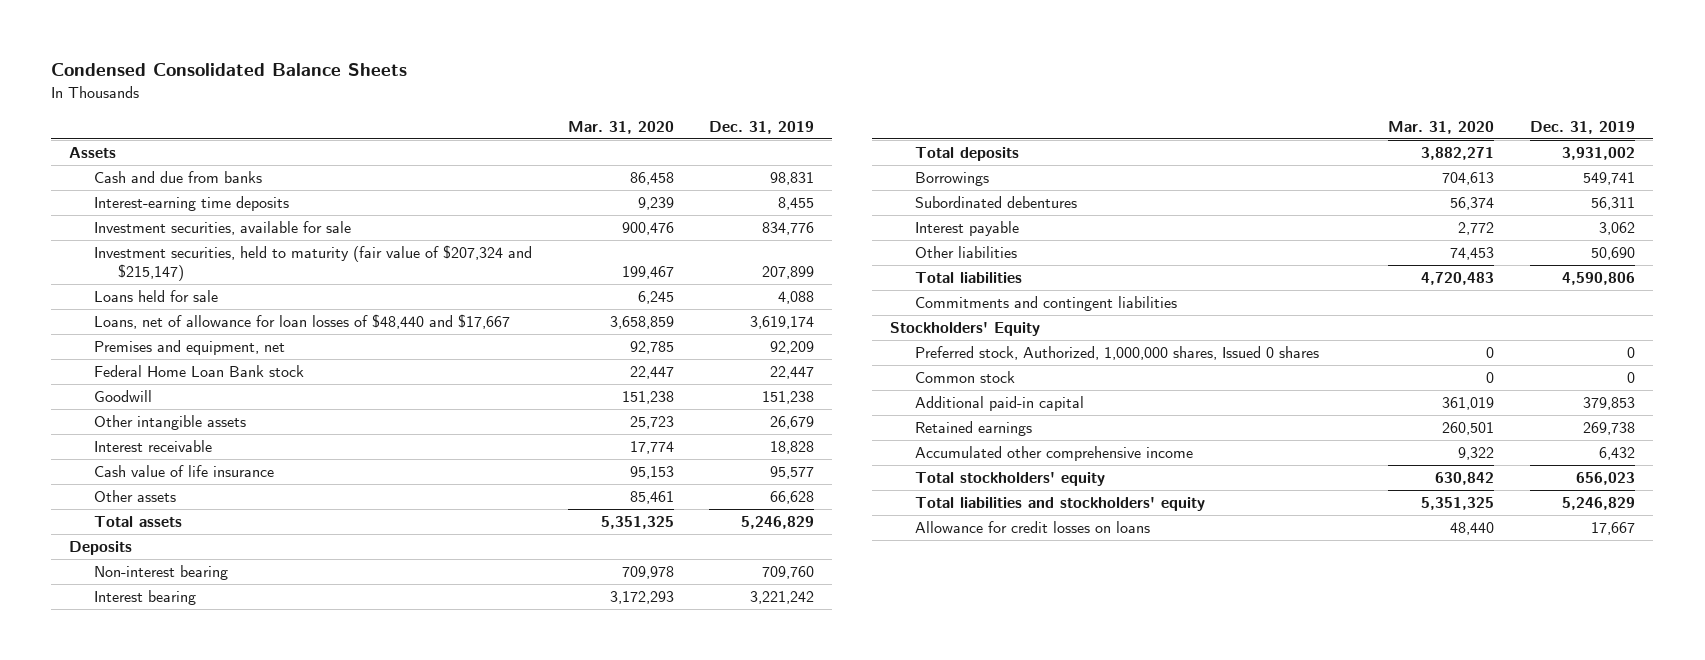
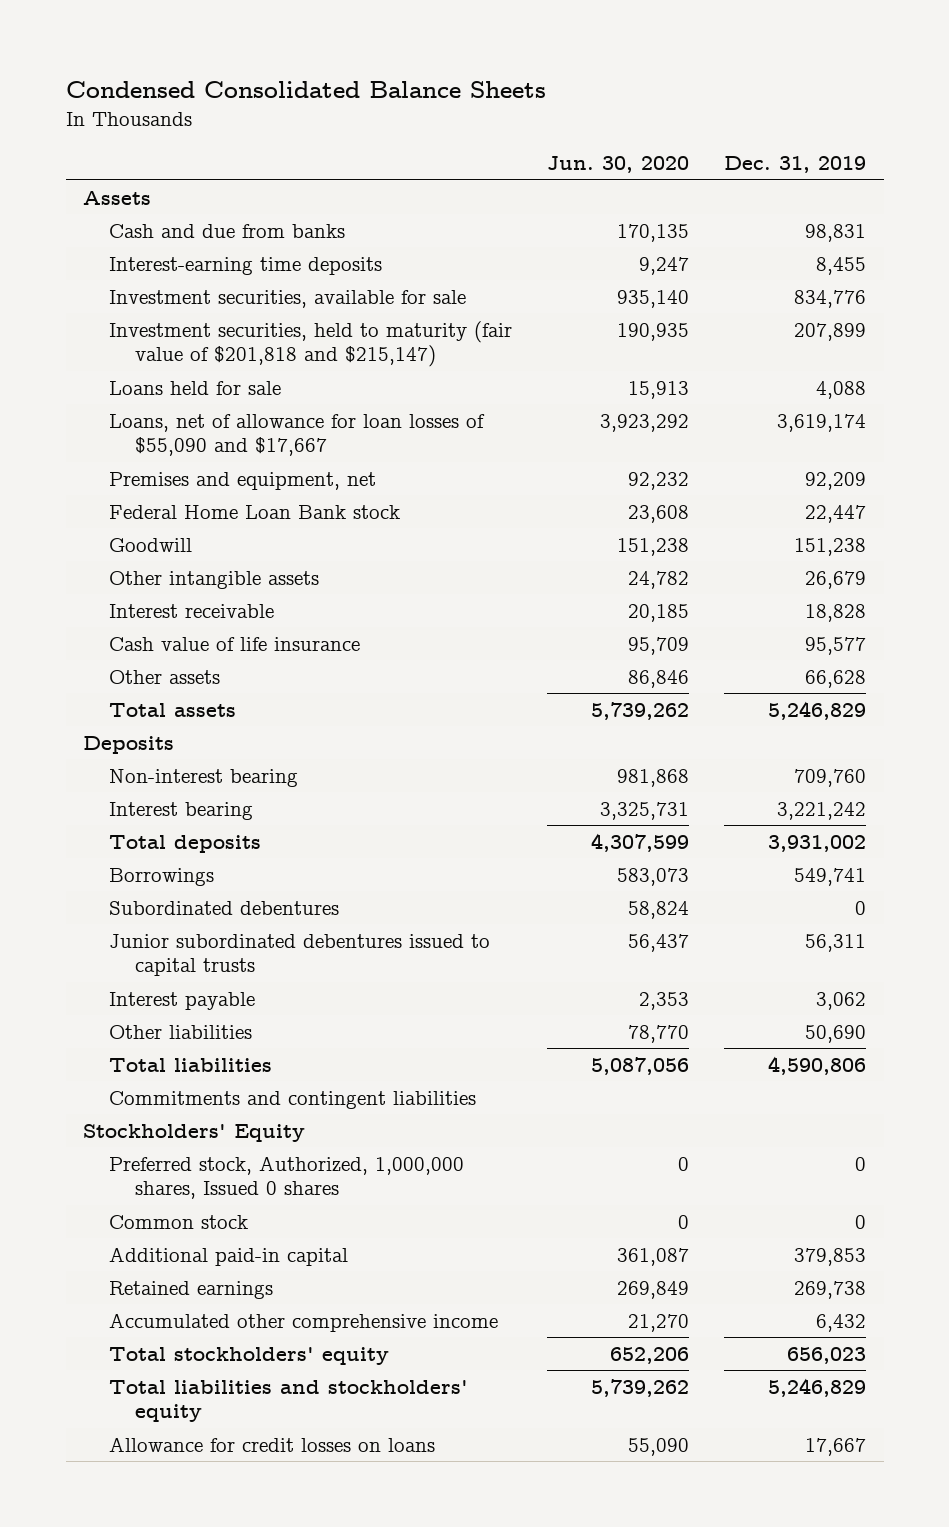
[567,120,674,134] Mar. 31, 2020 -> none
none -> [547,156,690,174] Jun. 30, 2020
[93,245,532,282] Investment securities, held to maturity (fair value of $207,324 and $215,147) -> [109,320,513,368] Investment securities, held to maturity (fair value of $201,818 and $215,147)
[93,314,510,330] Loans, net of allowance for loan losses of $48,440 and $17,667 -> [109,413,486,457] Loans, net of allowance for loan losses of $55,090 and $17,667
[1591,197,1636,211] 56,311 -> [855,900,867,915] 0
none -> [109,933,491,977] Junior subordinated debentures issued to capital trusts

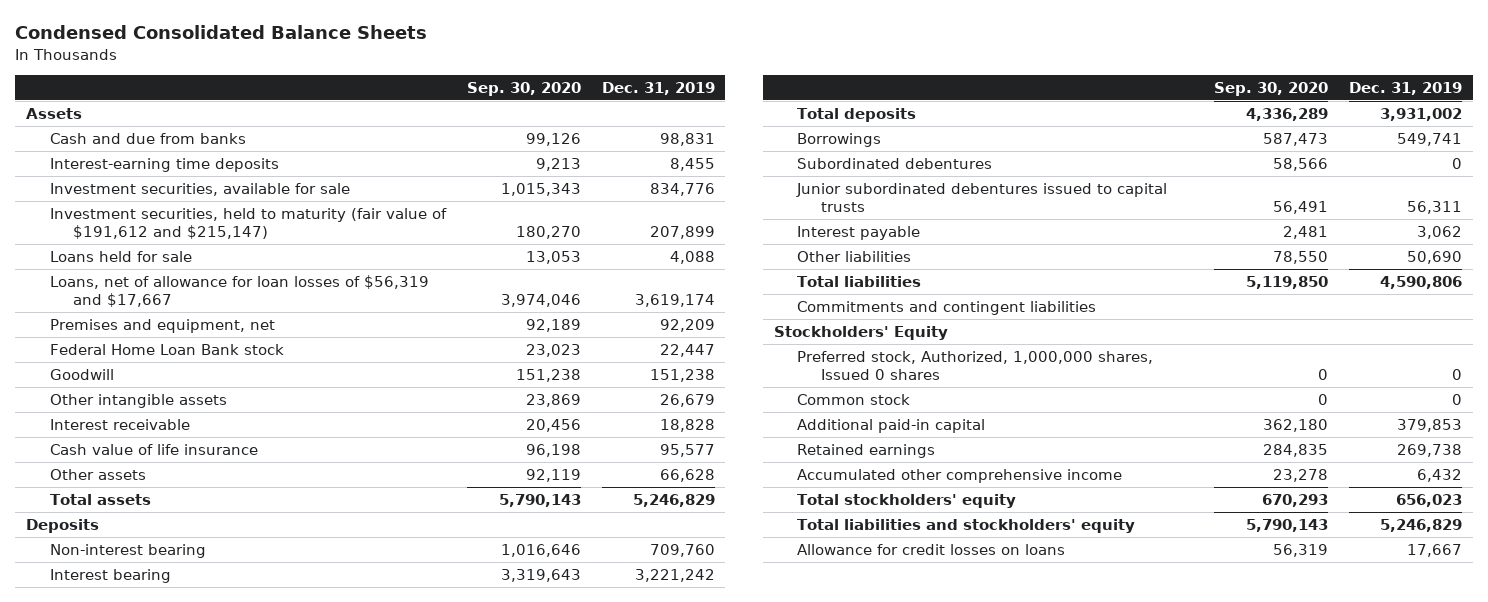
[547,156,690,174] Jun. 30, 2020 -> none
none -> [466,81,581,96] Sep. 30, 2020
[109,320,513,368] Investment securities, held to maturity (fair value of $201,818 and $215,147) -> [49,208,447,239] Investment securities, held to maturity (fair value of $191,612 and $215,147)
[109,413,486,457] Loans, net of allowance for loan losses of $55,090 and $17,667 -> [49,275,429,307] Loans, net of allowance for loan losses of $56,319 and $17,667

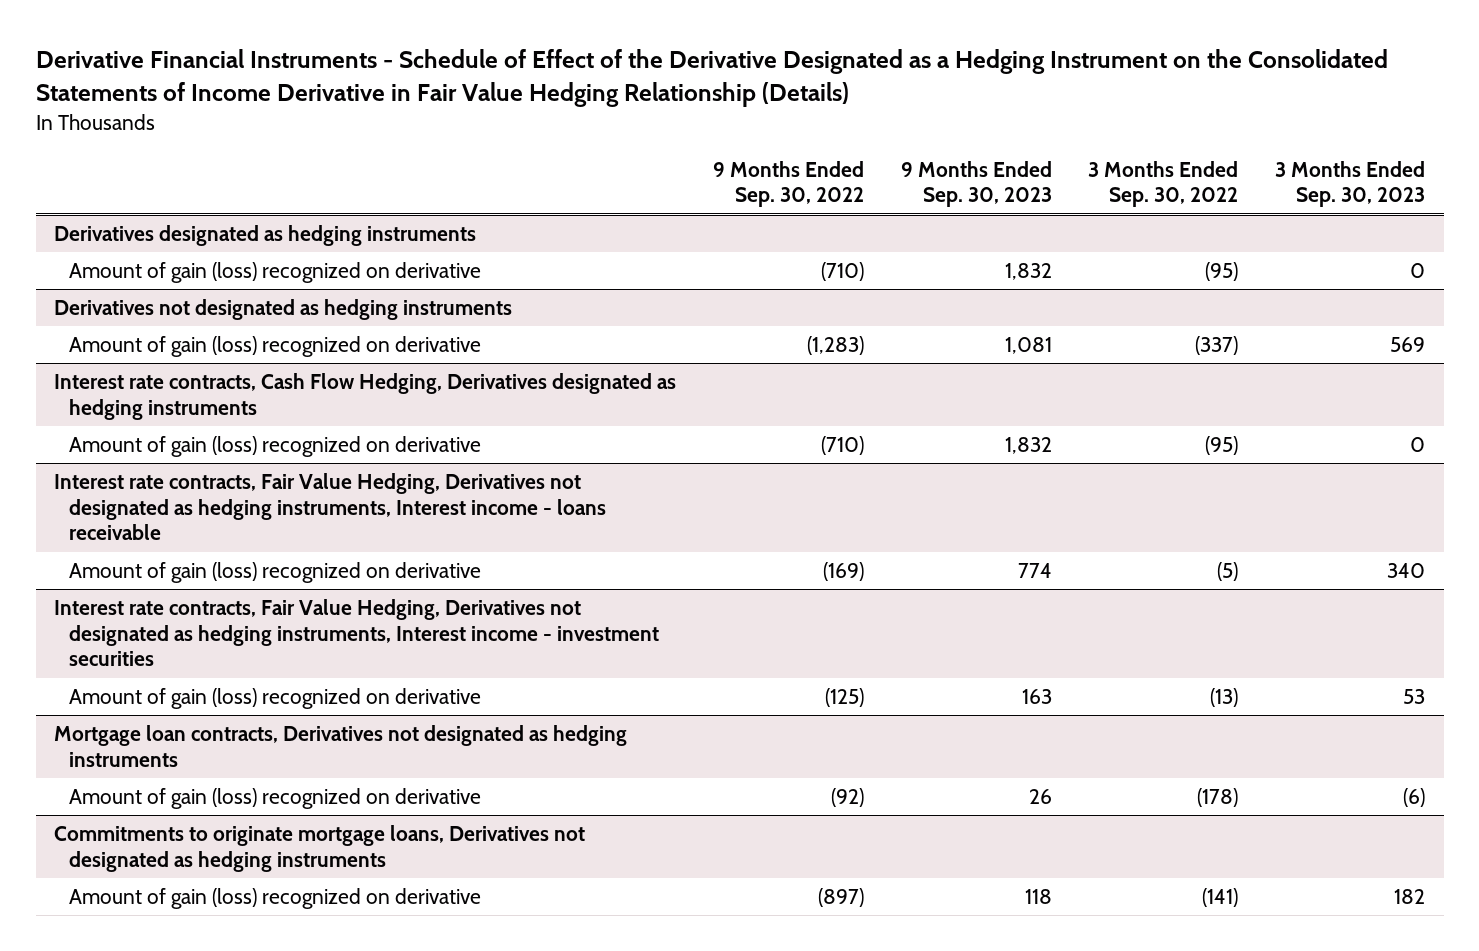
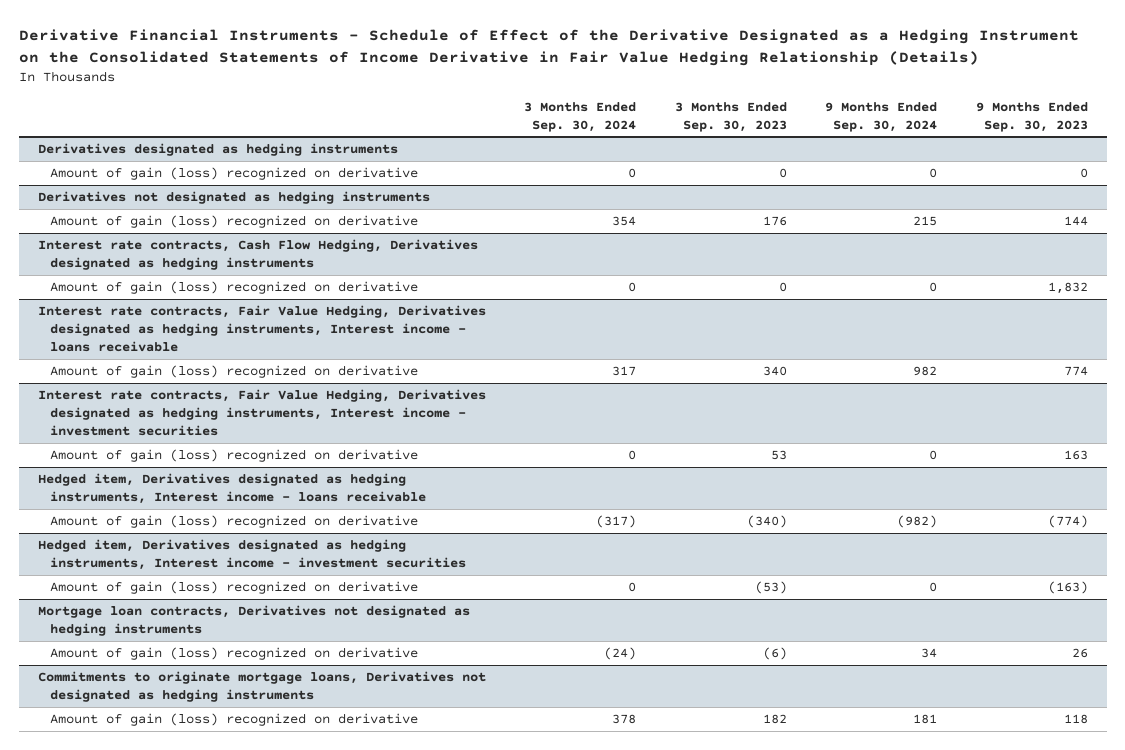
[712,160,864,208] 9 Months Ended Sep. 30, 2022 -> none
[1088,160,1239,208] 3 Months Ended Sep. 30, 2022 -> none
none -> [524,101,637,132] 3 Months Ended Sep. 30, 2024
none -> [825,101,938,132] 9 Months Ended Sep. 30, 2024
[1004,263,1052,281] 1,832 -> [1079,167,1088,178] 0
[1004,337,1052,355] 1,081 -> [1063,215,1088,226] 144
[1390,337,1426,353] 569 -> [762,215,787,226] 176
[54,473,606,541] Interest rate contracts, Fair Value Hedging, Derivatives not designated as hedging instruments, Interest income - loans receivable -> [37,304,486,353] Interest rate contracts, Fair Value Hedging, Derivatives designated as hedging instruments, Interest income - loans receivable
[54,599,659,667] Interest rate contracts, Fair Value Hedging, Derivatives not designated as hedging instruments, Interest income - investment securities -> [37,388,486,437] Interest rate contracts, Fair Value Hedging, Derivatives designated as hedging instruments, Interest income - investment securities
none -> [37,472,427,504] Hedged item, Derivatives designated as hedging instruments, Interest income - loans receivable
none -> [50,514,419,528] Amount of gain (loss) recognized on derivative
none -> [37,538,467,570] Hedged item, Derivatives designated as hedging instruments, Interest income - investment securities
none -> [50,580,419,594] Amount of gain (loss) recognized on derivative

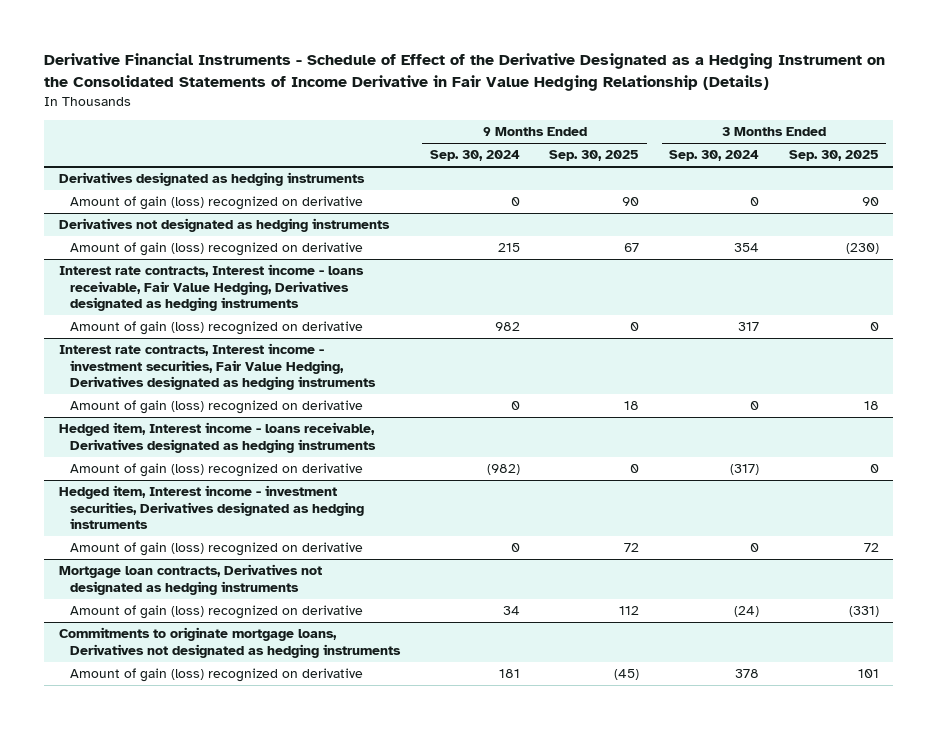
[674,101,787,132] 3 Months Ended Sep. 30, 2023 -> none
[975,101,1088,132] 9 Months Ended Sep. 30, 2023 -> none
none -> [549,150,640,162] Sep. 30, 2025
none -> [788,150,879,162] Sep. 30, 2025
[37,238,478,270] Interest rate contracts, Cash Flow Hedging, Derivatives designated as hedging instruments -> none
[50,280,419,294] Amount of gain (loss) recognized on derivative -> none
[37,304,486,353] Interest rate contracts, Fair Value Hedging, Derivatives designated as hedging instruments, Interest income - loans receivable -> [58,264,364,312] Interest rate contracts, Interest income - loans receivable, Fair Value Hedging, Derivatives designated as hedging instruments
[37,388,486,437] Interest rate contracts, Fair Value Hedging, Derivatives designated as hedging instruments, Interest income - investment securities -> [58,343,377,391] Interest rate contracts, Interest income - investment securities, Fair Value Hedging, Derivatives designated as hedging instruments
[37,472,427,504] Hedged item, Derivatives designated as hedging instruments, Interest income - loans receivable -> [58,422,377,453] Hedged item, Interest income - loans receivable, Derivatives designated as hedging instruments
[37,538,467,570] Hedged item, Derivatives designated as hedging instruments, Interest income - investment securities -> [58,485,365,530] Hedged item, Interest income - investment securities, Derivatives designated as hedging instruments

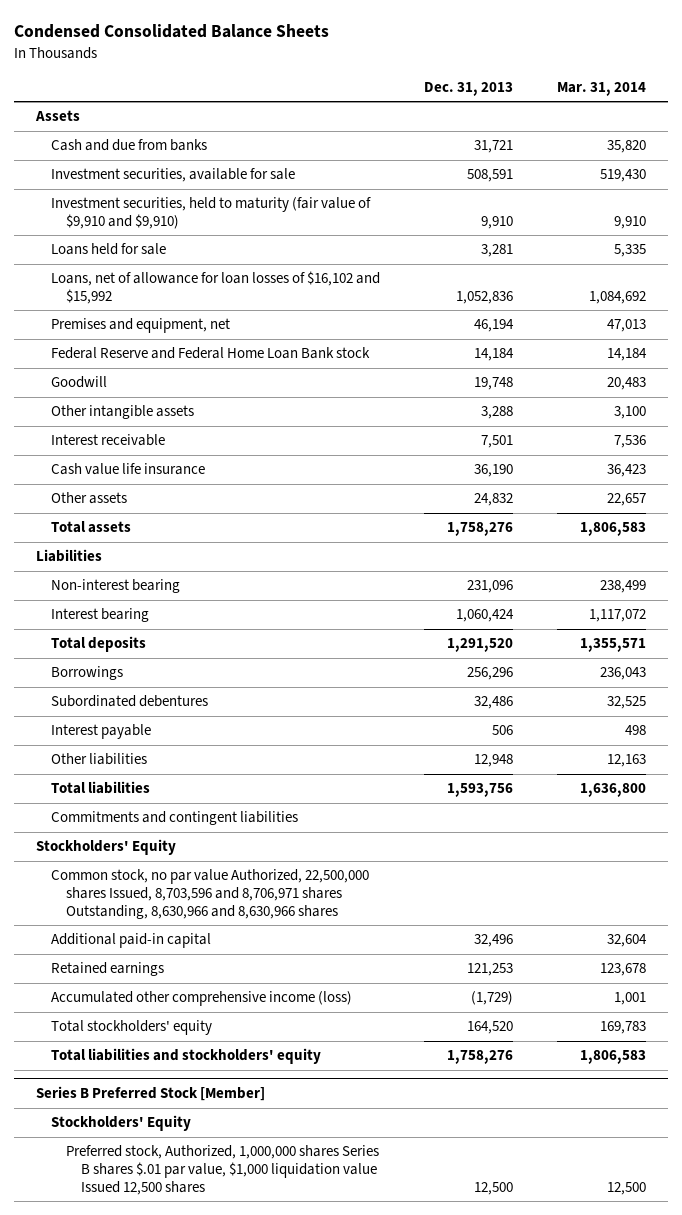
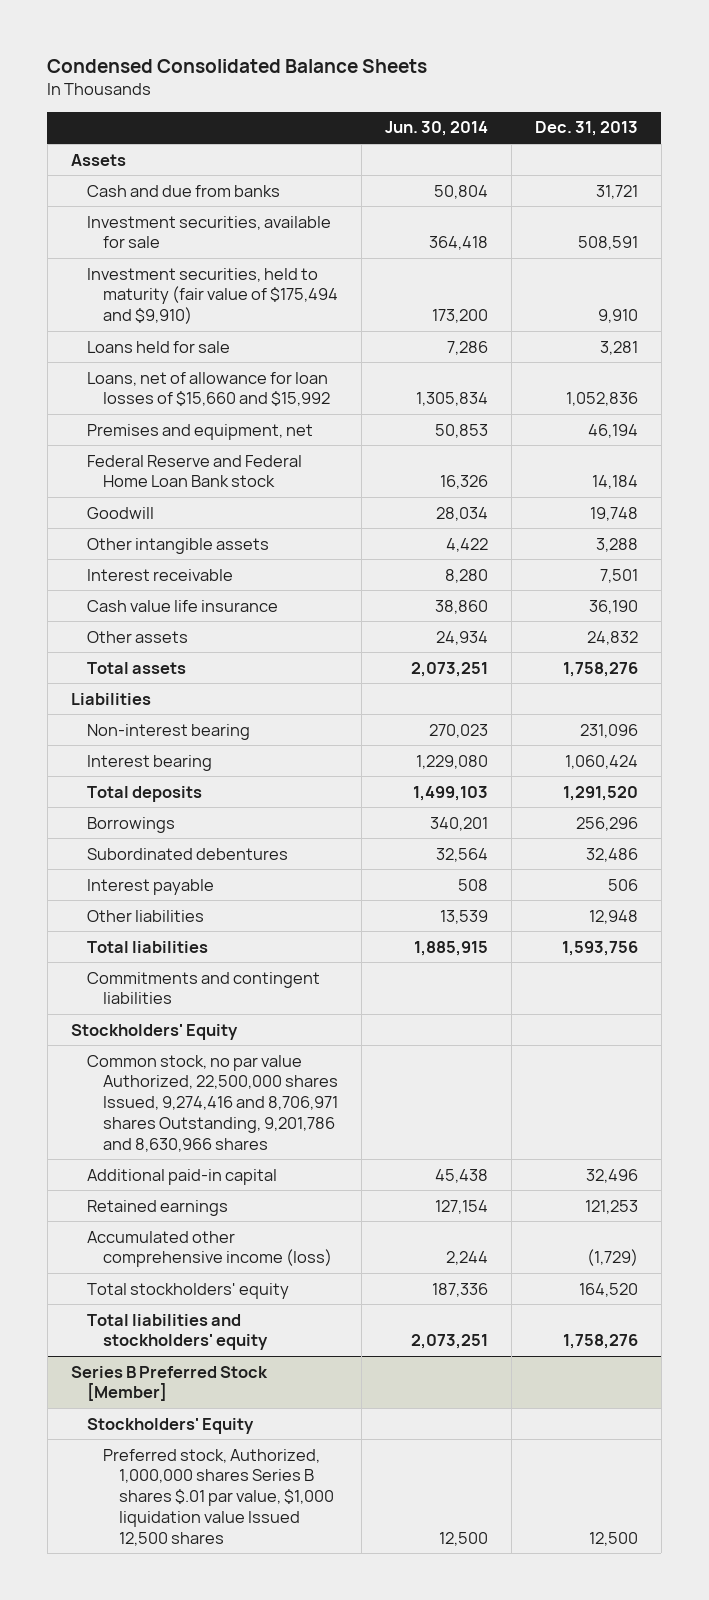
[556,82,646,97] Mar. 31, 2014 -> none
none -> [384,121,488,137] Jun. 30, 2014
[50,197,371,230] Investment securities, held to maturity (fair value of $9,910 and $9,910) -> [86,267,339,325] Investment securities, held to maturity (fair value of $175,494 and $9,910)
[50,271,380,305] Loans, net of allowance for loan losses of $16,102 and $15,992 -> [86,371,331,407] Loans, net of allowance for loan losses of $15,660 and $15,992
[50,869,369,919] Common stock, no par value Authorized, 22,500,000 shares Issued, 8,703,596 and 8,706,971 shares Outstanding, 8,630,966 and 8,630,966 shares -> [86,1054,339,1152] Common stock, no par value Authorized, 22,500,000 shares Issued, 9,274,416 and 8,706,971 shares Outstanding, 9,201,786 and 8,630,966 shares

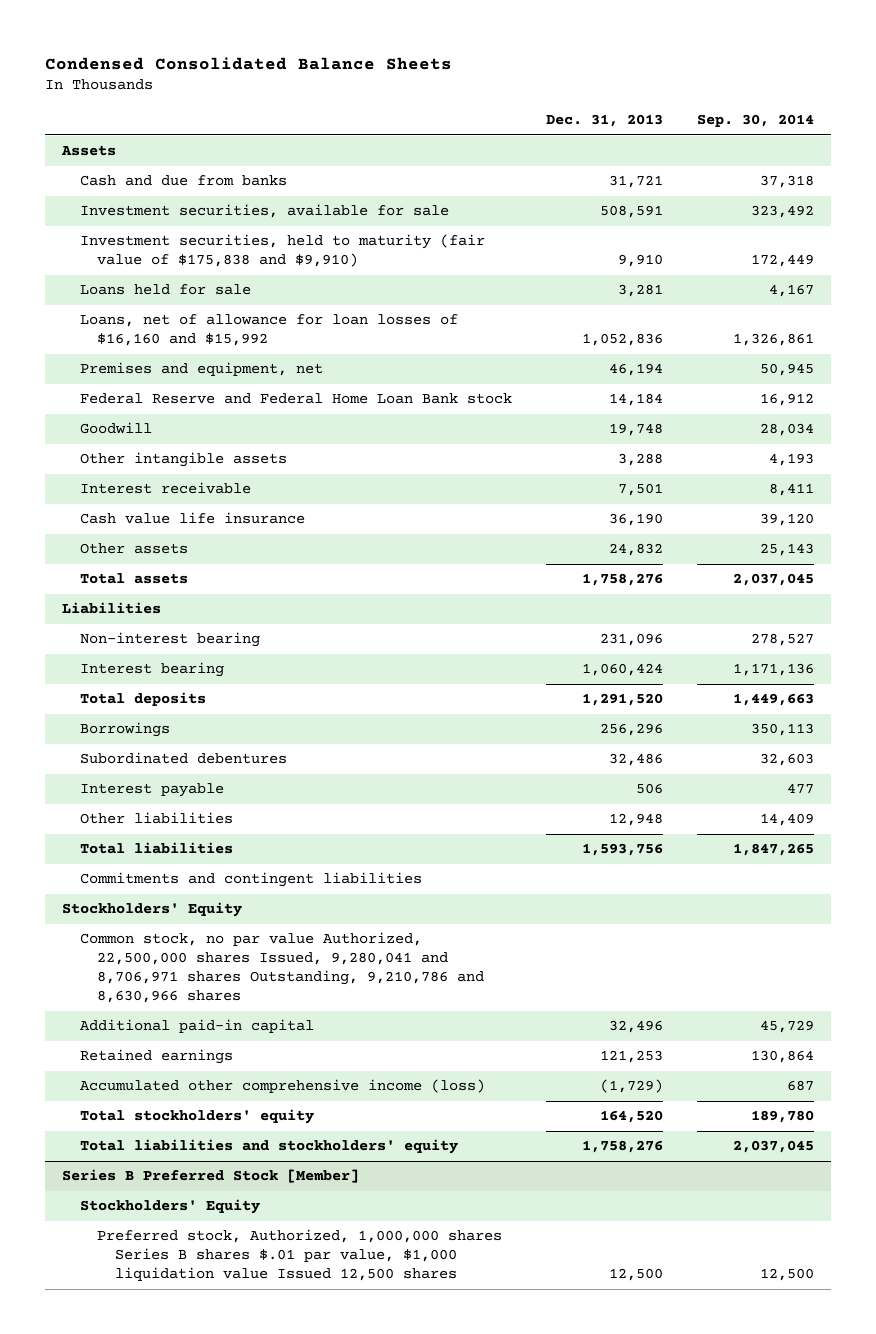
[384,121,488,137] Jun. 30, 2014 -> none
none -> [696,114,814,128] Sep. 30, 2014
[86,267,339,325] Investment securities, held to maturity (fair value of $175,494 and $9,910) -> [79,234,485,268] Investment securities, held to maturity (fair value of $175,838 and $9,910)
[86,371,331,407] Loans, net of allowance for loan losses of $15,660 and $15,992 -> [79,314,458,347] Loans, net of allowance for loan losses of $16,160 and $15,992
[86,1054,339,1152] Common stock, no par value Authorized, 22,500,000 shares Issued, 9,274,416 and 8,706,971 shares Outstanding, 9,201,786 and 8,630,966 shares -> [79,932,485,1004] Common stock, no par value Authorized, 22,500,000 shares Issued, 9,280,041 and 8,706,971 shares Outstanding, 9,210,786 and 8,630,966 shares

